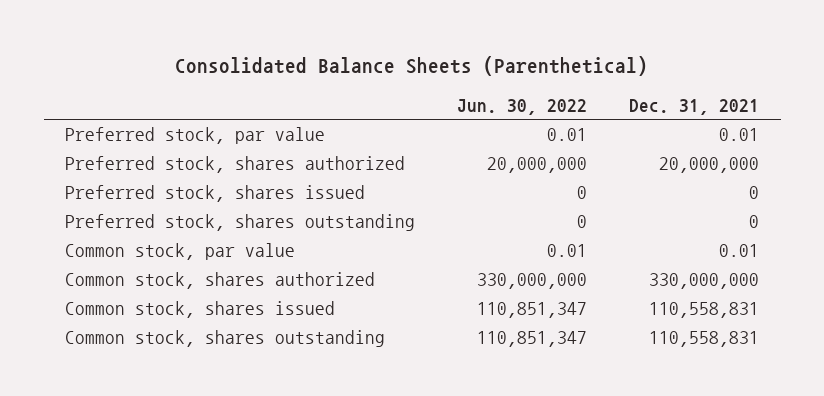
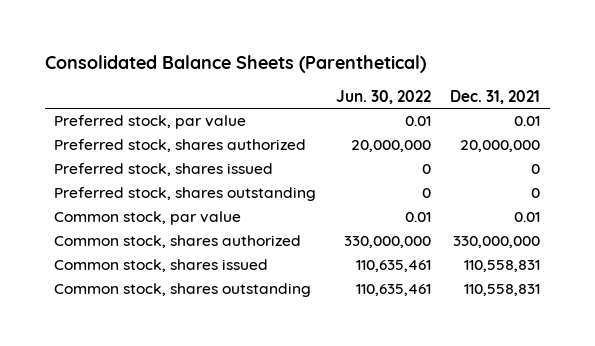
[477,302,588,319] 110,851,347 -> [355,260,431,273] 110,635,461
[477,331,588,348] 110,851,347 -> [355,284,431,297] 110,635,461

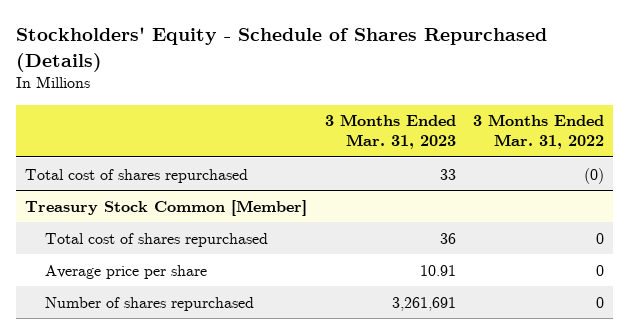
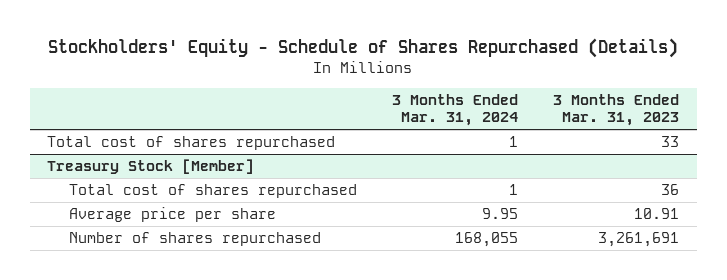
[473,114,605,150] 3 Months Ended Mar. 31, 2022 -> none
none -> [392,94,519,127] 3 Months Ended Mar. 31, 2024
[25,199,308,216] Treasury Stock Common [Member] -> [47,159,255,175] Treasury Stock [Member]

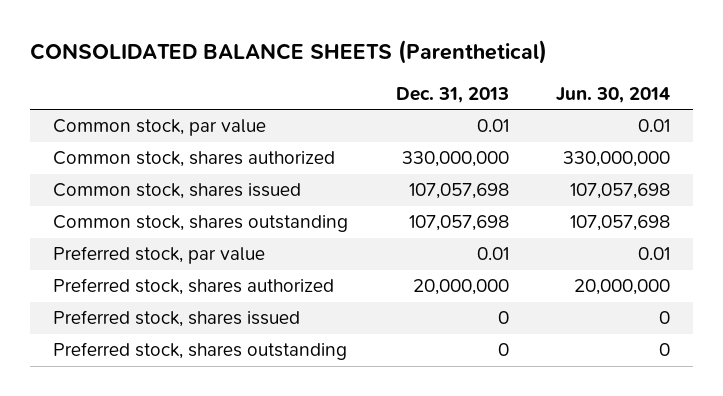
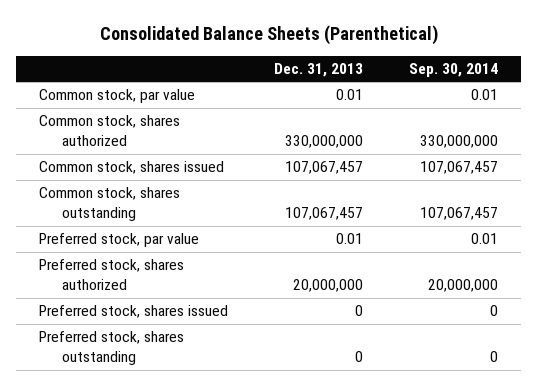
[29,40,547,65] CONSOLIDATED BALANCE SHEETS (Parenthetical) -> [99,25,438,46] Consolidated Balance Sheets (Parenthetical)
[555,87,670,104] Jun. 30, 2014 -> none
none -> [409,63,499,78] Sep. 30, 2014
[408,183,509,200] 107,057,698 -> [285,161,364,175] 107,067,457
[408,215,509,232] 107,057,698 -> [285,207,364,221] 107,067,457

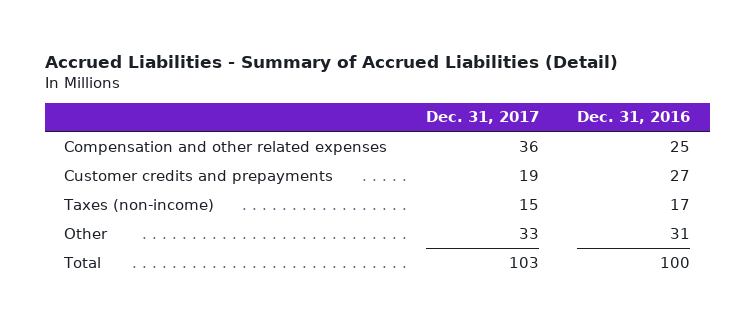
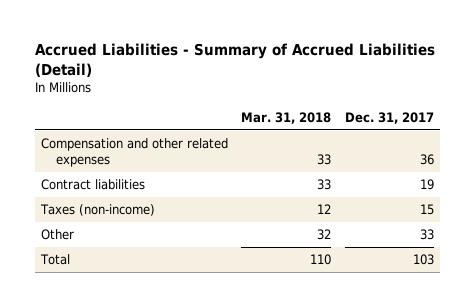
[577,111,691,125] Dec. 31, 2016 -> none
none -> [241,111,332,124] Mar. 31, 2018
[64,169,334,184] Customer credits and prepayments -> none
none -> [41,179,146,191] Contract liabilities

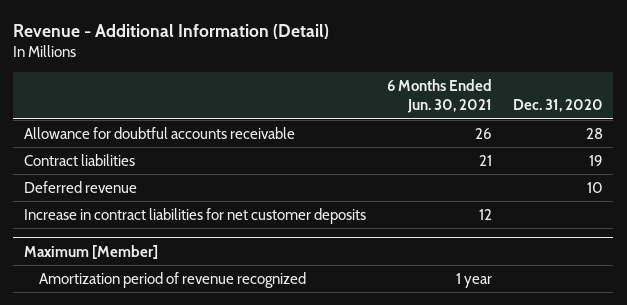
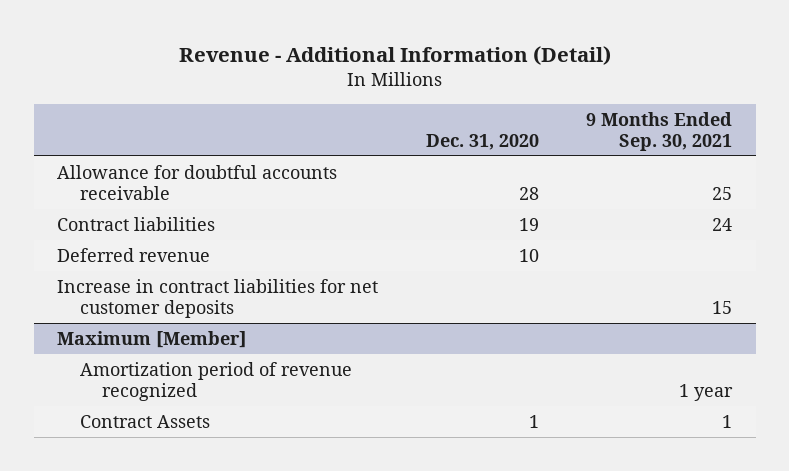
[386,78,492,114] 6 Months Ended Jun. 30, 2021 -> none
none -> [586,111,733,151] 9 Months Ended Sep. 30, 2021
none -> [79,414,210,428] Contract Assets

